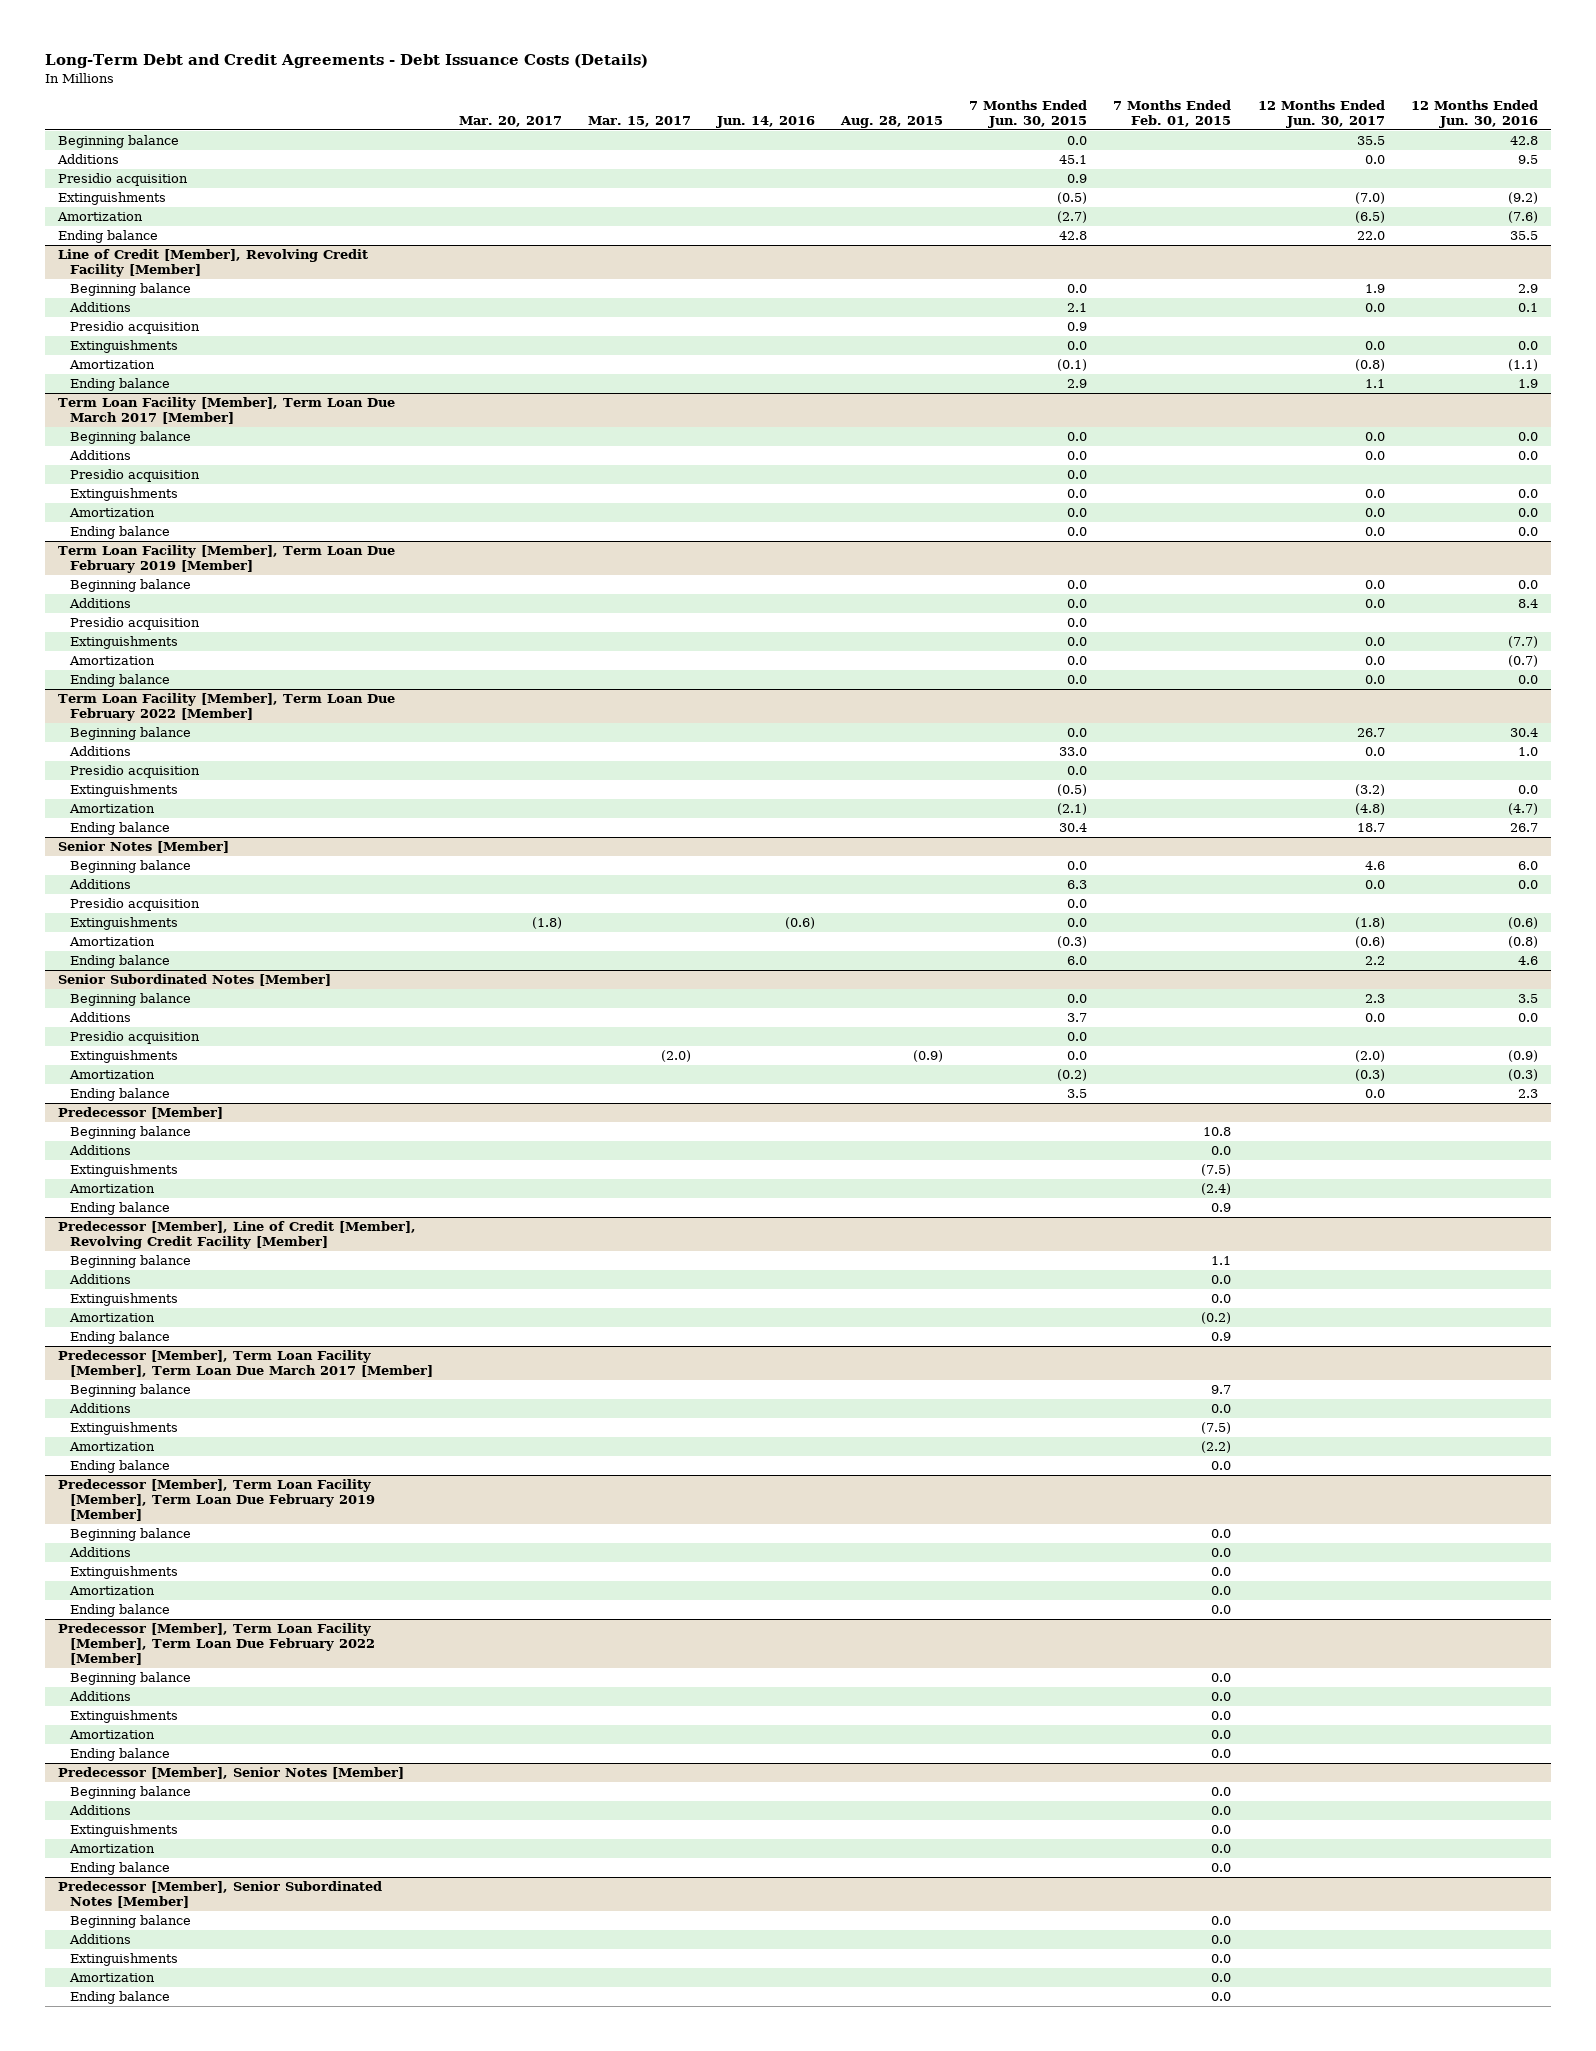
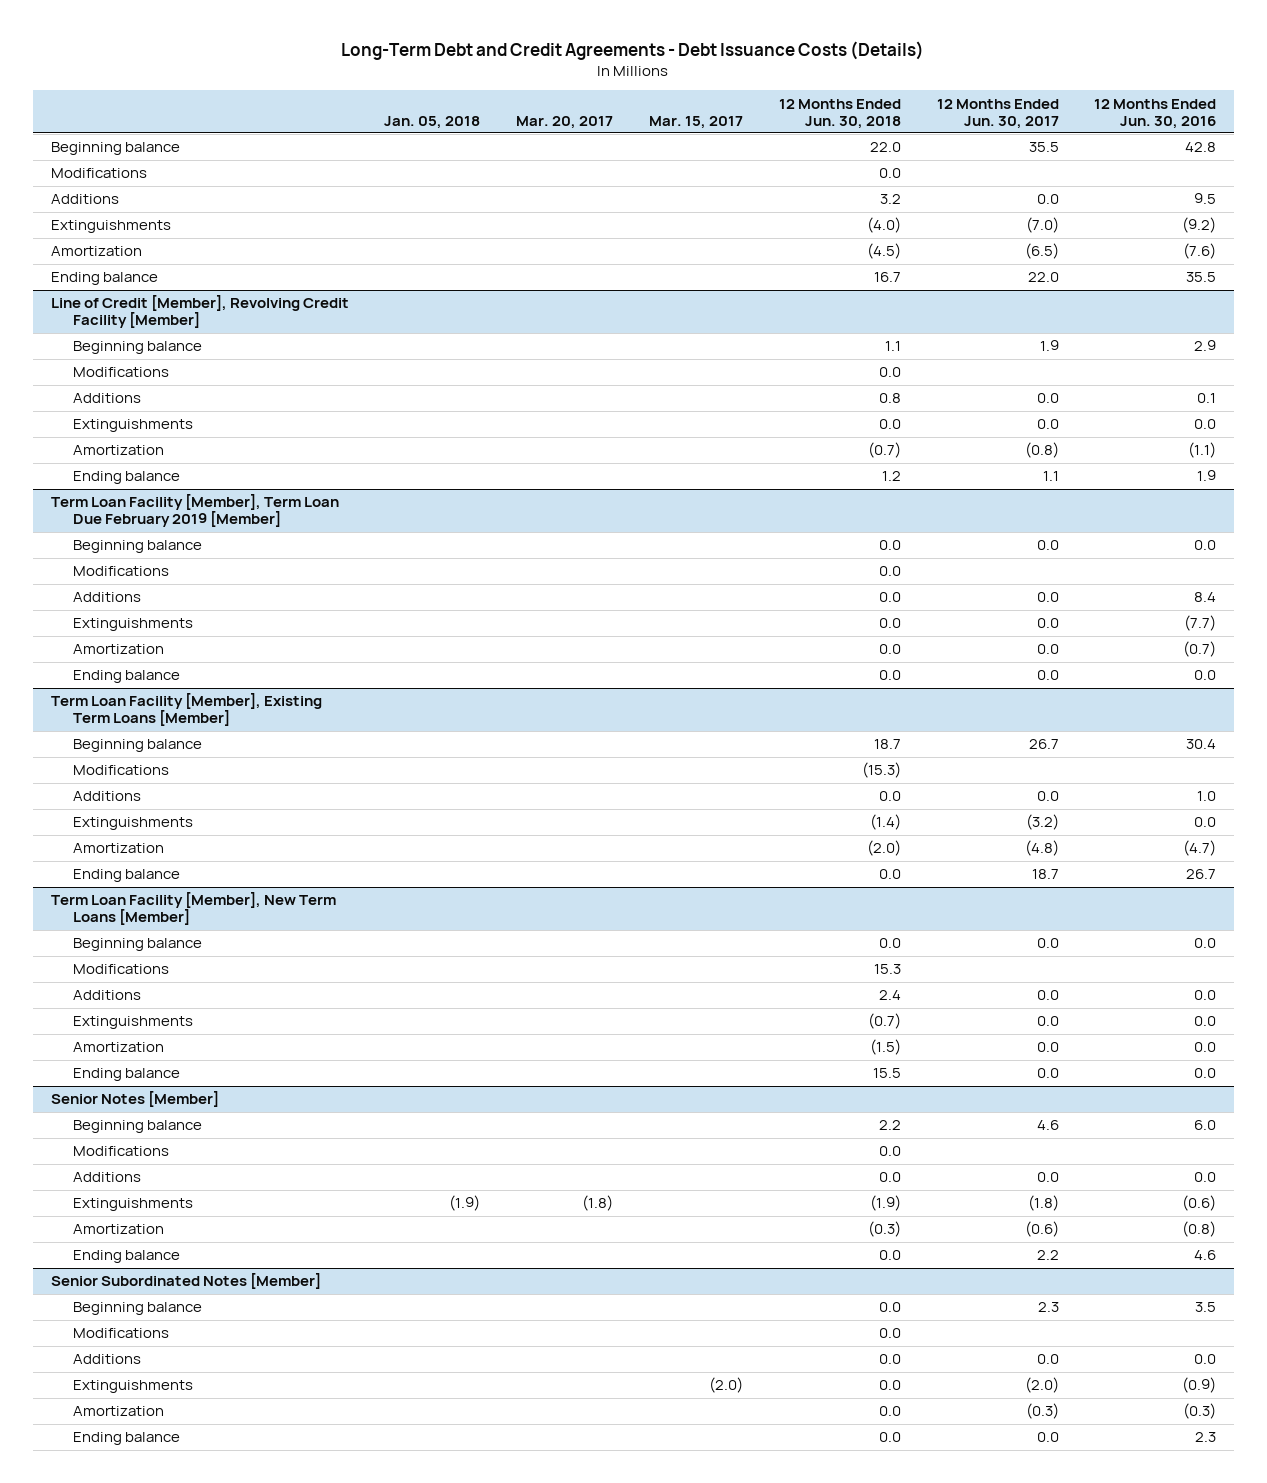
[716,116,816,129] Jun. 14, 2016 -> none
[840,116,944,129] Aug. 28, 2015 -> none
[969,100,1088,129] 7 Months Ended Jun. 30, 2015 -> none
[1113,100,1232,128] 7 Months Ended Feb. 01, 2015 -> none
none -> [384,115,481,129] Jan. 05, 2018
none -> [778,98,901,129] 12 Months Ended Jun. 30, 2018
none -> [50,168,147,179] Modifications
[58,173,189,187] Presidio acquisition -> none
none -> [73,367,170,378] Modifications
[70,321,201,335] Presidio acquisition -> none
[58,397,396,425] Term Loan Facility [Member], Term Loan Due March 2017 [Member] -> none
[70,431,192,445] Beginning balance -> none
[69,450,132,461] Additions -> none
[70,469,201,483] Presidio acquisition -> none
[70,488,179,502] Extinguishments -> none
[69,508,156,518] Amortization -> none
[70,526,171,540] Ending balance -> none
none -> [73,566,170,577] Modifications
[70,617,201,631] Presidio acquisition -> none
[58,693,396,722] Term Loan Facility [Member], Term Loan Due February 2022 [Member] -> [50,693,322,727] Term Loan Facility [Member], Existing Term Loans [Member]
none -> [73,765,170,776] Modifications
[70,765,201,779] Presidio acquisition -> none
none -> [50,892,336,926] Term Loan Facility [Member], New Term Loans [Member]
none -> [73,938,203,952] Beginning balance
none -> [73,964,170,975] Modifications
none -> [73,990,142,1001] Additions
none -> [73,1016,194,1030] Extinguishments
none -> [73,1042,165,1053] Amortization
none -> [73,1068,181,1082] Ending balance
none -> [73,1146,170,1157] Modifications
[70,898,201,912] Presidio acquisition -> none
none -> [73,1328,170,1339] Modifications
[70,1031,201,1045] Presidio acquisition -> none
[58,1107,224,1120] Predecessor [Member] -> none
[70,1126,192,1140] Beginning balance -> none
[69,1145,132,1156] Additions -> none
[70,1164,179,1178] Extinguishments -> none
[69,1184,156,1194] Amortization -> none
[70,1202,171,1216] Ending balance -> none
[58,1221,417,1250] Predecessor [Member], Line of Credit [Member], Revolving Credit Facility [Member] -> none
[70,1255,192,1269] Beginning balance -> none
[69,1274,132,1285] Additions -> none
[70,1293,179,1307] Extinguishments -> none
[69,1313,156,1323] Amortization -> none
[70,1331,171,1345] Ending balance -> none
[58,1350,434,1378] Predecessor [Member], Term Loan Facility [Member], Term Loan Due March 2017 [Member] -> none
[70,1384,192,1398] Beginning balance -> none
[69,1403,132,1414] Additions -> none
[70,1422,179,1436] Extinguishments -> none
[69,1442,156,1452] Amortization -> none
[70,1460,171,1474] Ending balance -> none
[58,1479,376,1522] Predecessor [Member], Term Loan Facility [Member], Term Loan Due February 2019 [Member] -> none
[70,1528,192,1542] Beginning balance -> none
[69,1547,132,1558] Additions -> none
[70,1566,179,1580] Extinguishments -> none
[69,1586,156,1596] Amortization -> none
[70,1604,171,1618] Ending balance -> none
[58,1623,376,1666] Predecessor [Member], Term Loan Facility [Member], Term Loan Due February 2022 [Member] -> none
[70,1672,192,1686] Beginning balance -> none
[69,1691,132,1702] Additions -> none
[70,1710,179,1724] Extinguishments -> none
[69,1730,156,1740] Amortization -> none
[70,1748,171,1762] Ending balance -> none
[58,1767,405,1780] Predecessor [Member], Senior Notes [Member] -> none
[70,1786,192,1800] Beginning balance -> none
[69,1805,132,1816] Additions -> none
[70,1824,179,1838] Extinguishments -> none
[69,1844,156,1854] Amortization -> none
[70,1862,171,1876] Ending balance -> none
[58,1881,383,1909] Predecessor [Member], Senior Subordinated Notes [Member] -> none
[70,1915,192,1929] Beginning balance -> none
[69,1934,132,1945] Additions -> none
[70,1953,179,1967] Extinguishments -> none
[69,1973,156,1983] Amortization -> none
[70,1991,171,2005] Ending balance -> none

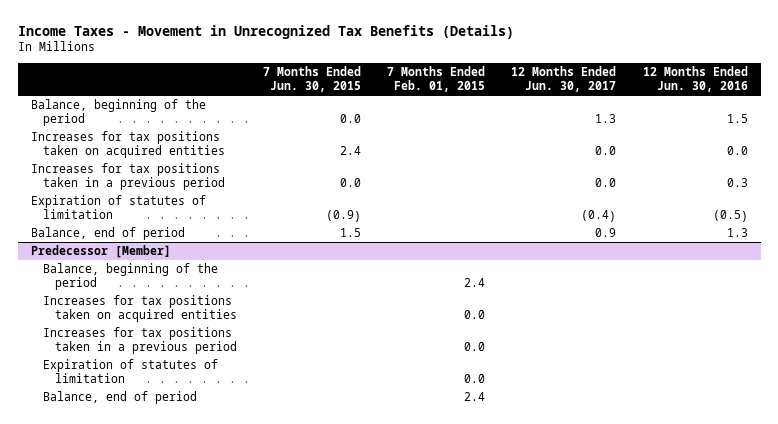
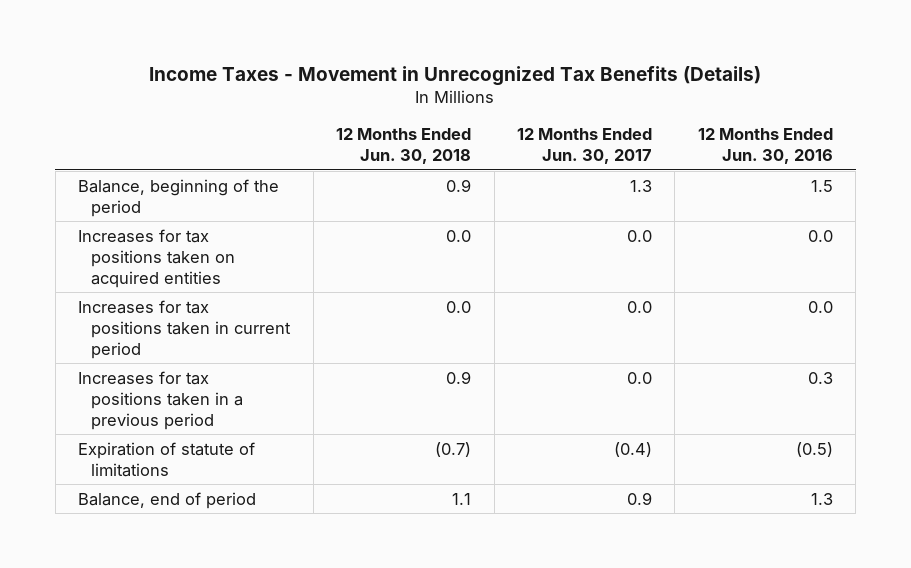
[262,66,361,93] 7 Months Ended Jun. 30, 2015 -> none
[387,66,486,93] 7 Months Ended Feb. 01, 2015 -> none
none -> [336,128,472,165] 12 Months Ended Jun. 30, 2018
none -> [77,299,292,359] Increases for tax positions taken in current period
[30,195,206,220] Expiration of statutes of limitation -> [77,441,255,477] Expiration of statute of limitations
[30,245,171,259] Predecessor [Member] -> none
[42,263,218,291] Balance, beginning of the period -> none
[42,295,237,323] Increases for tax positions taken on acquired entities -> none
[42,327,237,355] Increases for tax positions taken in a previous period -> none
[42,359,218,384] Expiration of statutes of limitation -> none
[42,391,197,405] Balance, end of period -> none

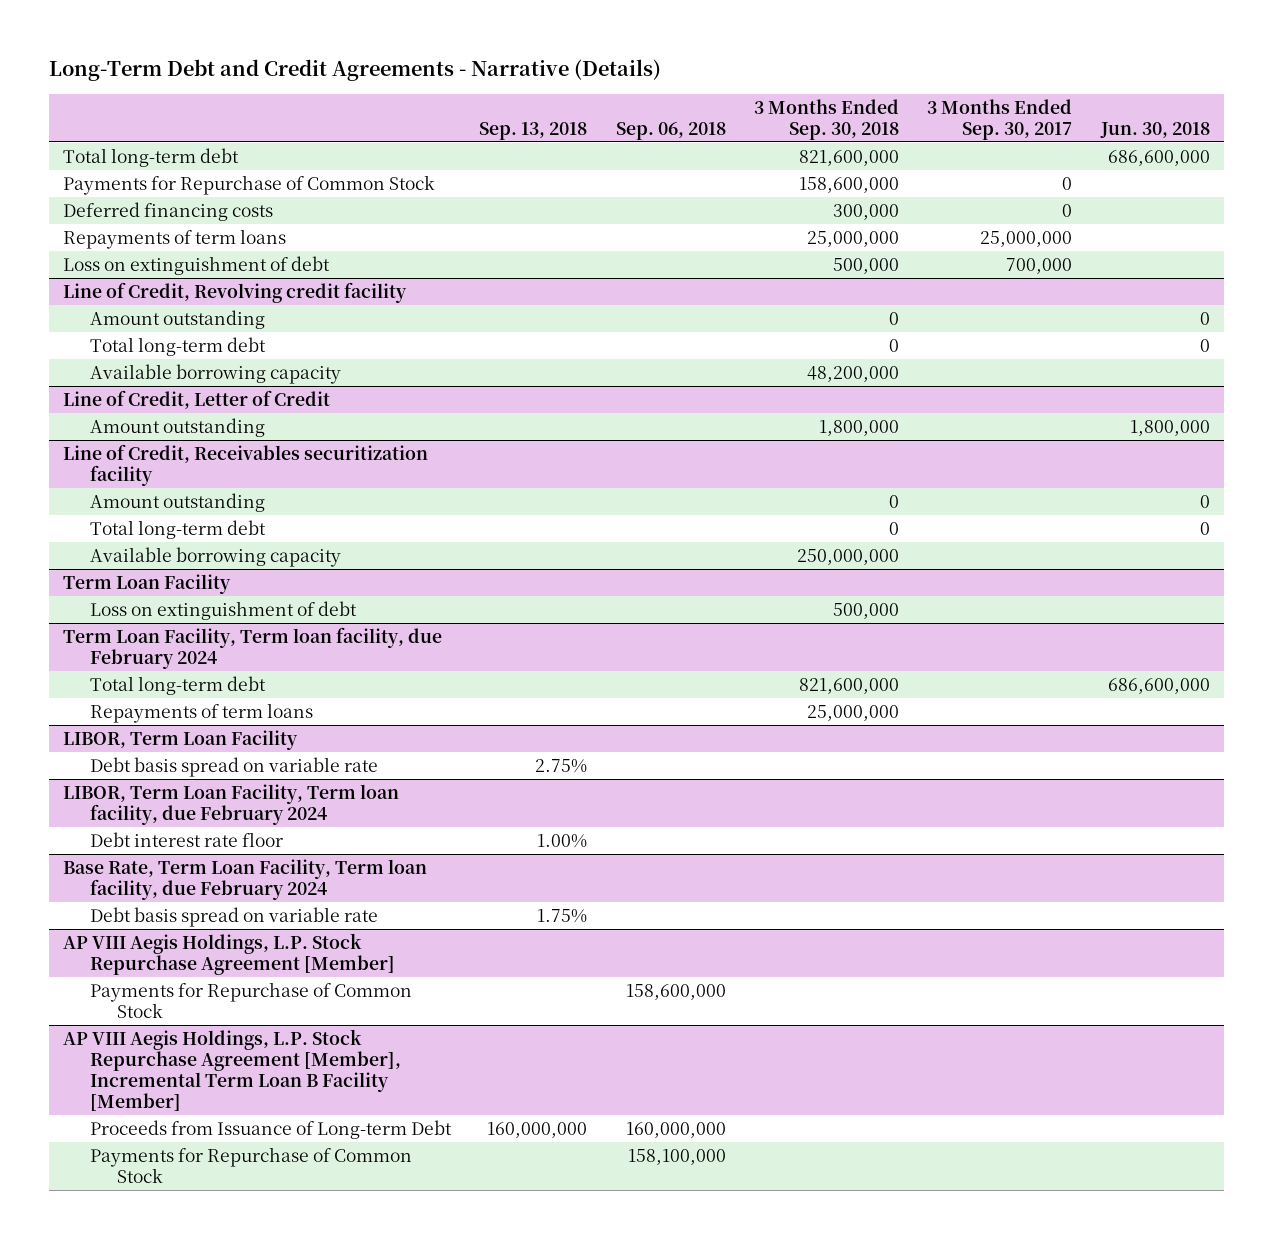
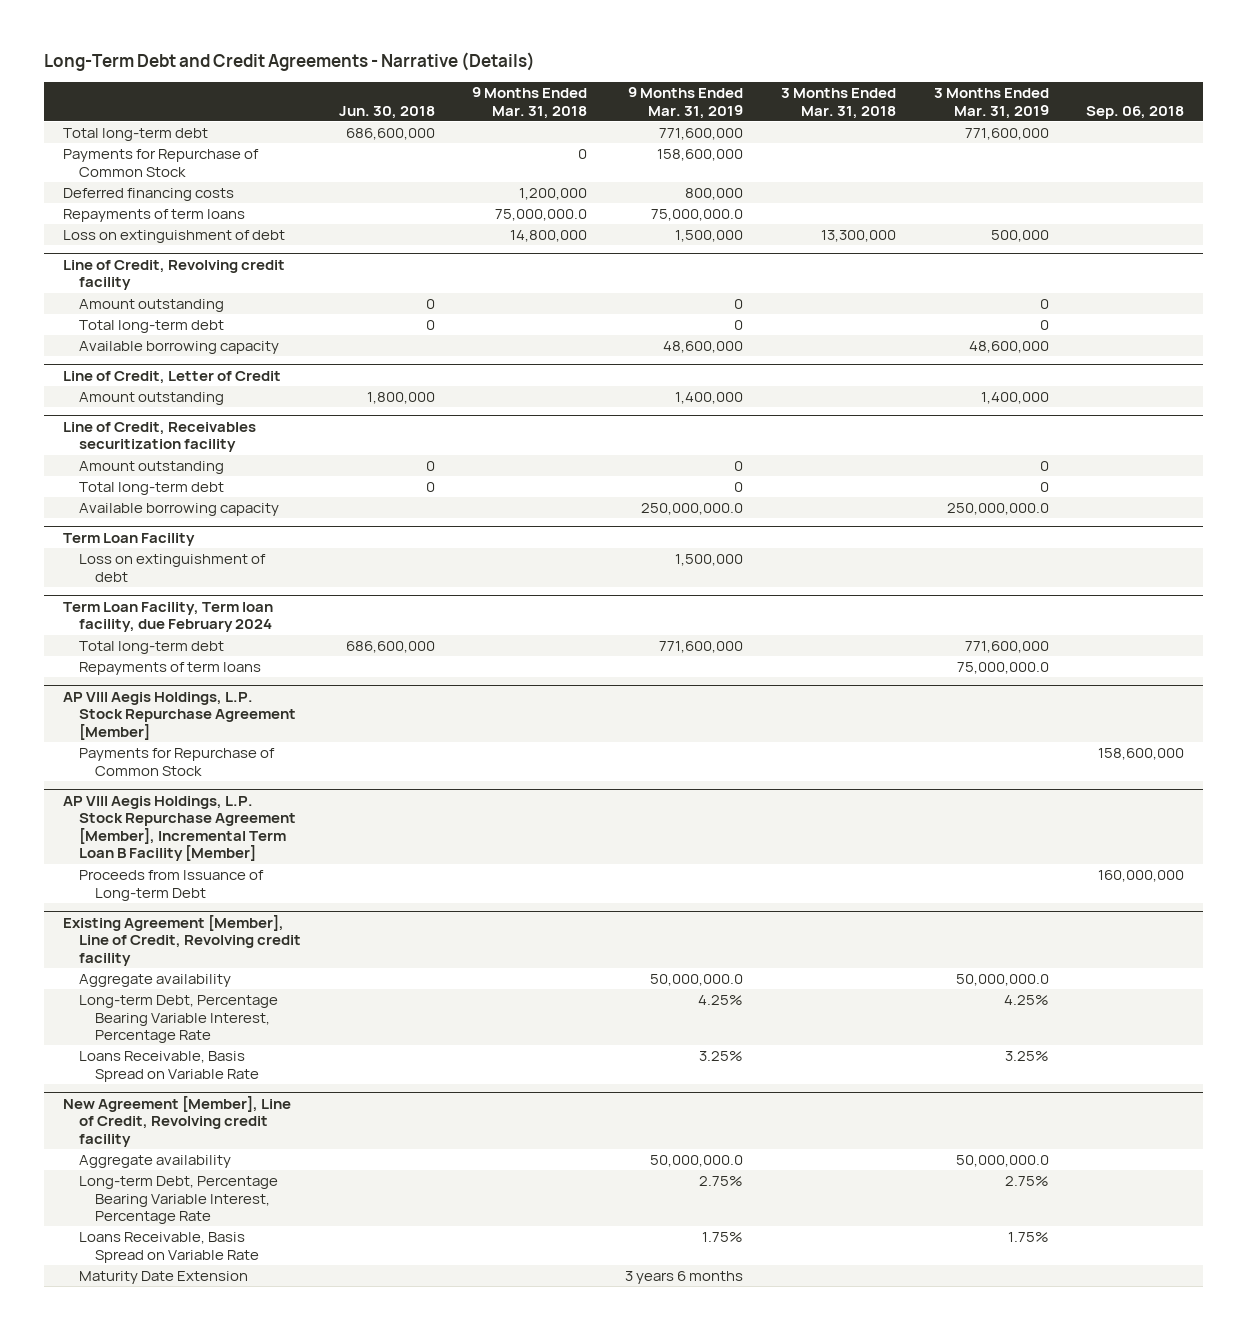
[479,121,588,140] Sep. 13, 2018 -> none
[753,98,899,140] 3 Months Ended Sep. 30, 2018 -> none
[927,98,1073,140] 3 Months Ended Sep. 30, 2017 -> none
none -> [472,87,588,119] 9 Months Ended Mar. 31, 2018
none -> [628,87,744,119] 9 Months Ended Mar. 31, 2019
none -> [780,88,896,119] 3 Months Ended Mar. 31, 2018
none -> [933,88,1049,119] 3 Months Ended Mar. 31, 2019
[63,729,299,750] LIBOR, Term Loan Facility -> none
[90,756,379,777] Debt basis spread on variable rate -> none
[63,783,400,825] LIBOR, Term Loan Facility, Term loan facility, due February 2024 -> none
[90,831,284,847] Debt interest rate floor -> none
[63,858,428,900] Base Rate, Term Loan Facility, Term loan facility, due February 2024 -> none
[90,906,379,927] Debt basis spread on variable rate -> none
[90,1146,413,1183] Payments for Repurchase of Common Stock -> none
none -> [62,914,301,966] Existing Agreement [Member], Line of Credit, Revolving credit facility
none -> [78,974,231,988] Aggregate availability
none -> [78,995,278,1044] Long-term Debt, Percentage Bearing Variable Interest, Percentage Rate
none -> [78,1051,259,1082] Loans Receivable, Basis Spread on Variable Rate
none -> [62,1095,291,1147] New Agreement [Member], Line of Credit, Revolving credit facility
none -> [78,1155,231,1169] Aggregate availability
none -> [78,1176,278,1225] Long-term Debt, Percentage Bearing Variable Interest, Percentage Rate
none -> [78,1232,259,1263] Loans Receivable, Basis Spread on Variable Rate
none -> [78,1271,248,1285] Maturity Date Extension

